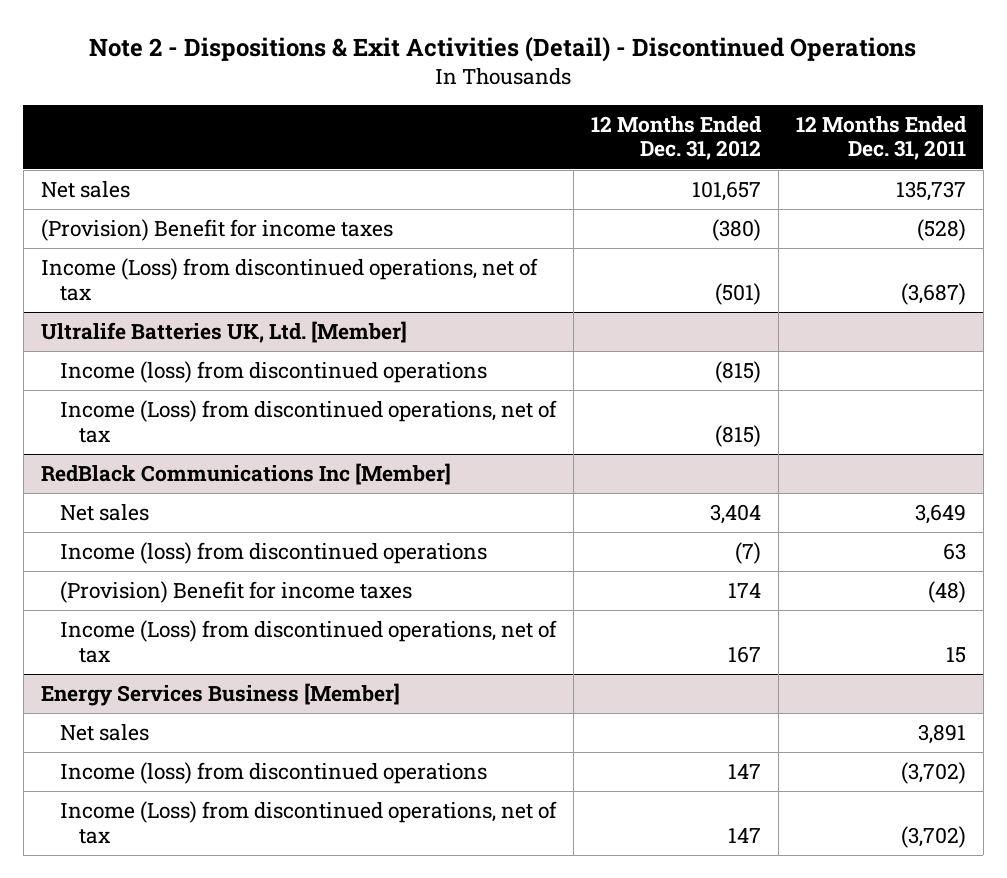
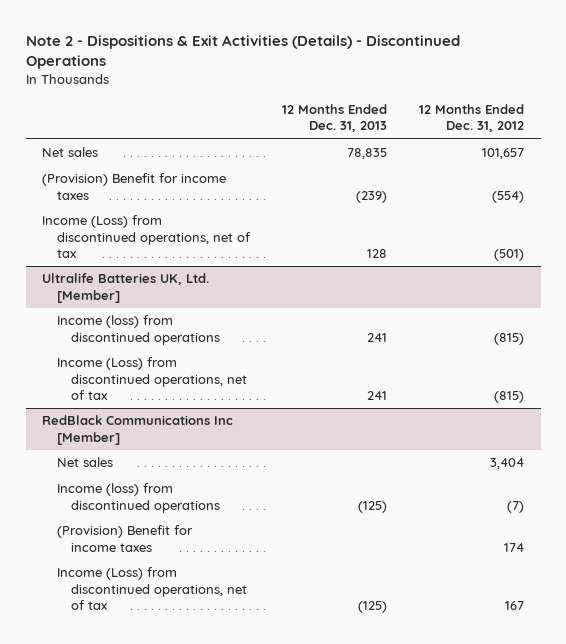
[89,36,917,62] Note 2 - Dispositions & Exit Activities (Detail) - Discontinued Operations -> [25,34,460,70] Note 2 - Dispositions & Exit Activities (Details) - Discontinued Operations
[795,115,967,161] 12 Months Ended Dec. 31, 2011 -> none
none -> [281,104,387,133] 12 Months Ended Dec. 31, 2013
[711,219,761,242] (380) -> [492,190,525,203] (554)
[40,683,400,707] Energy Services Business [Member] -> none
[59,724,149,742] Net sales -> none
[59,762,487,785] Income (loss) from discontinued operations -> none
[59,801,557,844] Income (Loss) from discontinued operations, net of tax -> none

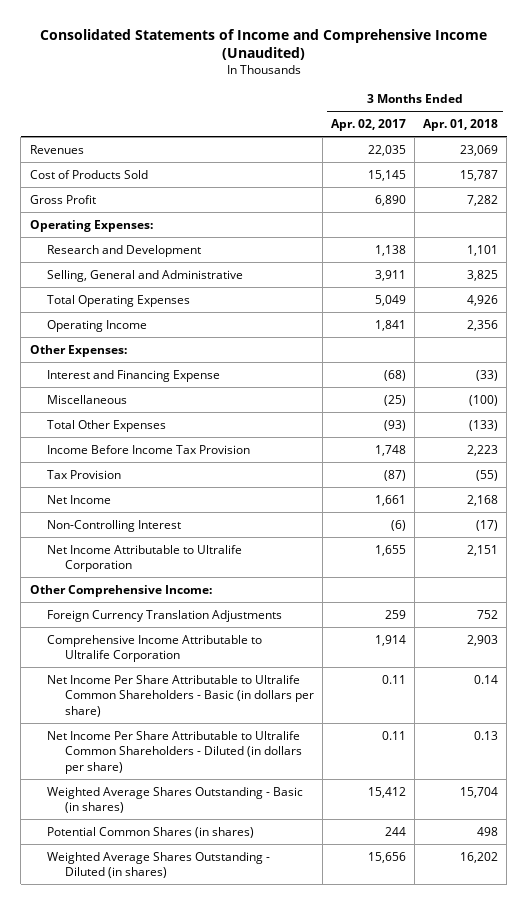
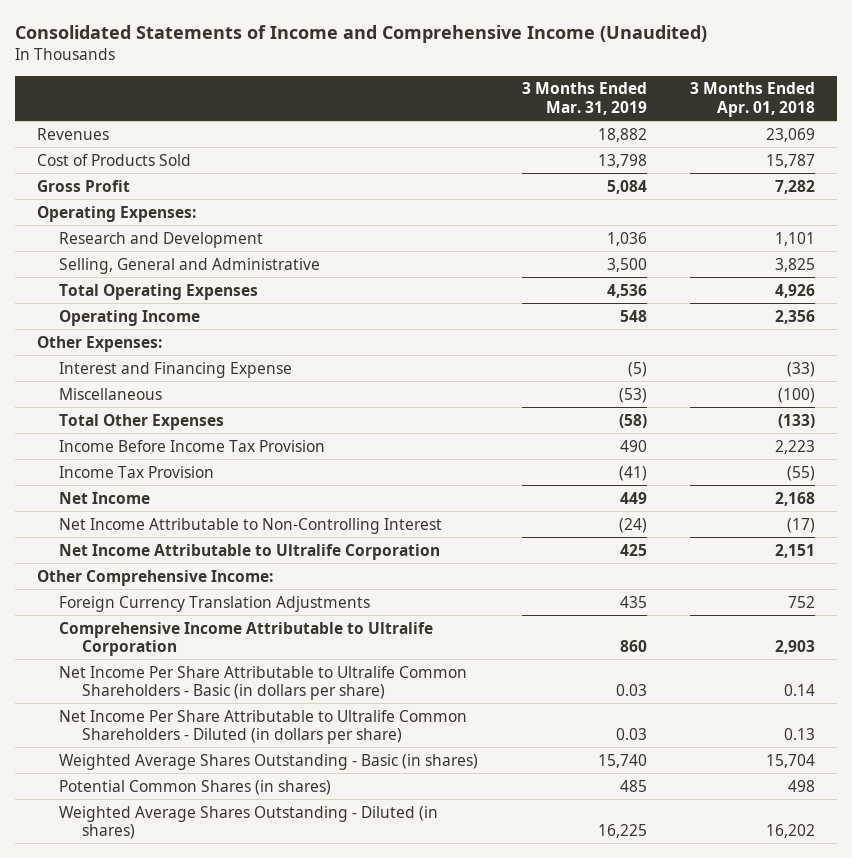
[331,119,407,132] Apr. 02, 2017 -> none
none -> [521,82,647,115] 3 Months Ended Mar. 31, 2019
[47,469,122,479] Tax Provision -> [59,465,215,478] Income Tax Provision
[47,519,182,532] Non-Controlling Interest -> [59,517,443,534] Net Income Attributable to Non-Controlling Interest

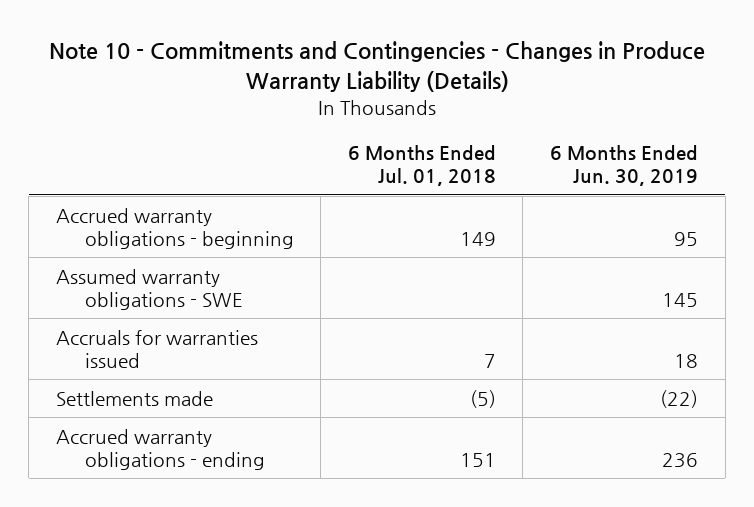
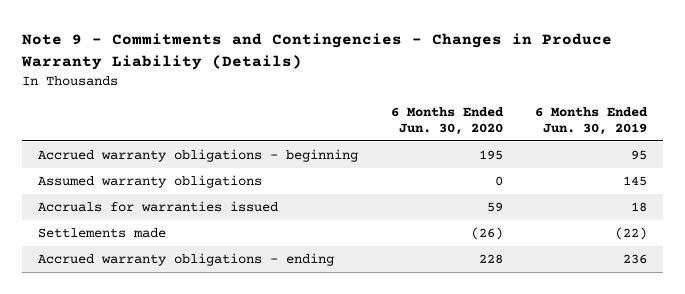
[48,41,705,93] Note 10 - Commitments and Contingencies - Changes in Produce Warranty Liability (Details) -> [21,33,613,70] Note 9 - Commitments and Contingencies - Changes in Produce Warranty Liability (Details)
[347,145,496,187] 6 Months Ended Jul. 01, 2018 -> none
none -> [390,106,504,136] 6 Months Ended Jun. 30, 2020
[55,268,243,310] Assumed warranty obligations - SWE -> [38,174,263,188] Assumed warranty obligations

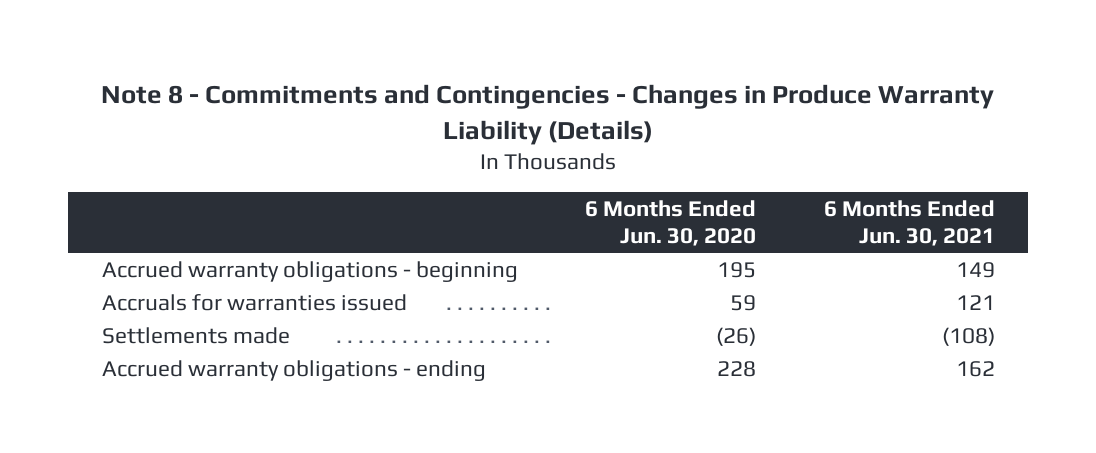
[21,33,613,70] Note 9 - Commitments and Contingencies - Changes in Produce Warranty Liability (Details) -> [101,84,995,145] Note 8 - Commitments and Contingencies - Changes in Produce Warranty Liability (Details)
[534,106,648,136] 6 Months Ended Jun. 30, 2019 -> none
none -> [823,200,995,247] 6 Months Ended Jun. 30, 2021
[38,174,263,188] Assumed warranty obligations -> none

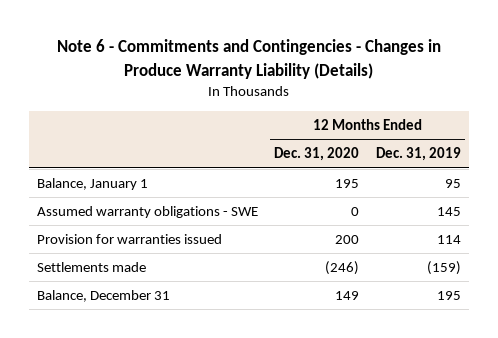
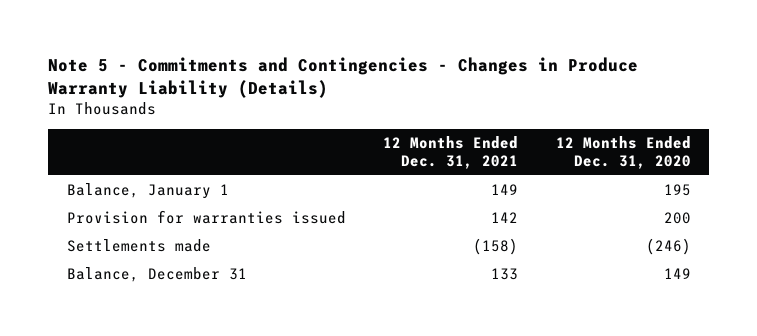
[56,39,441,79] Note 6 - Commitments and Contingencies - Changes in Produce Warranty Liability (Details) -> [48,57,639,99] Note 5 - Commitments and Contingencies - Changes in Produce Warranty Liability (Details)
[375,147,461,162] Dec. 31, 2019 -> none
none -> [383,135,519,170] 12 Months Ended Dec. 31, 2021
[37,206,259,219] Assumed warranty obligations - SWE -> none

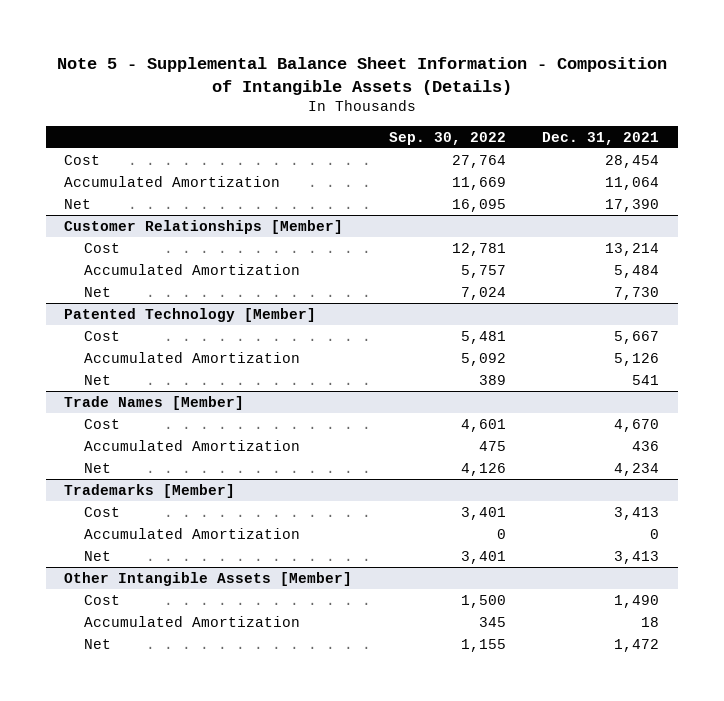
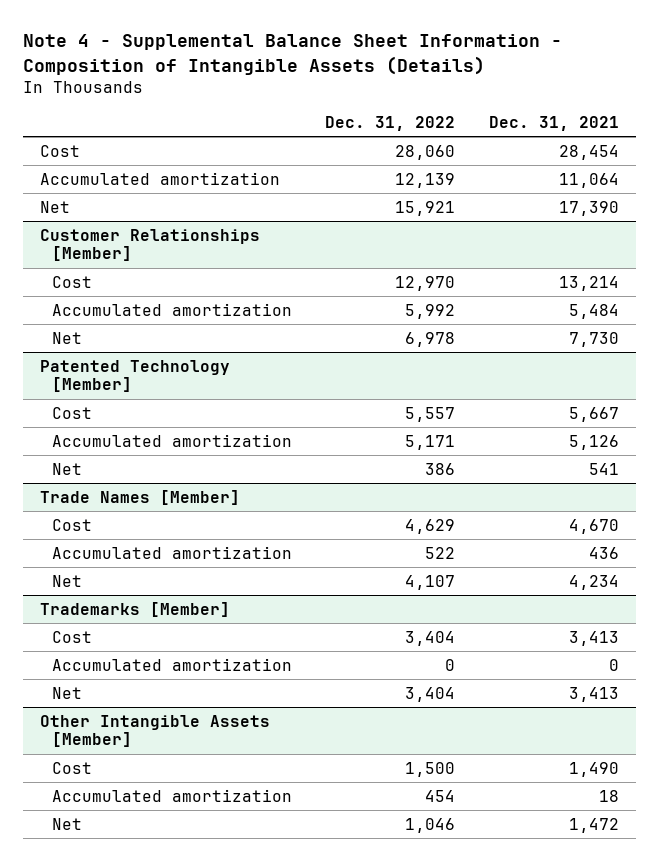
[56,56,667,95] Note 5 - Supplemental Balance Sheet Information - Composition of Intangible Assets (Details) -> [23,34,563,75] Note 4 - Supplemental Balance Sheet Information - Composition of Intangible Assets (Details)
[388,131,506,145] Sep. 30, 2022 -> none
none -> [325,115,456,131] Dec. 31, 2022
[64,175,281,187] Accumulated Amortization -> [40,171,281,185] Accumulated amortization
[83,263,300,275] Accumulated Amortization -> [51,302,292,316] Accumulated amortization
[83,351,300,363] Accumulated Amortization -> [51,433,292,447] Accumulated amortization
[83,439,300,451] Accumulated Amortization -> [51,545,292,559] Accumulated amortization
[83,527,300,539] Accumulated Amortization -> [51,657,292,671] Accumulated amortization
[83,615,300,627] Accumulated Amortization -> [51,788,292,802] Accumulated amortization

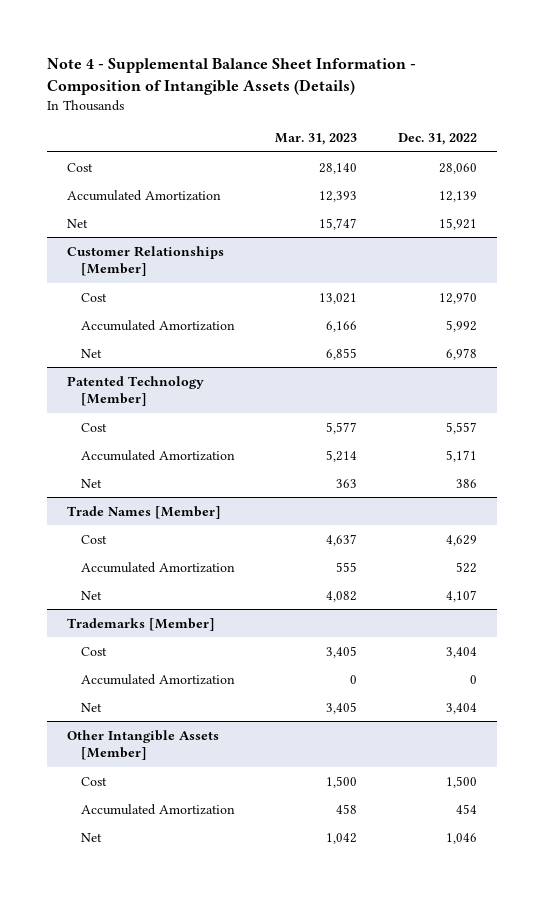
[489,115,620,131] Dec. 31, 2021 -> none
none -> [275,133,358,146] Mar. 31, 2023
[40,171,281,185] Accumulated amortization -> [67,189,222,201] Accumulated Amortization
[51,302,292,316] Accumulated amortization -> [81,319,236,331] Accumulated Amortization
[51,433,292,447] Accumulated amortization -> [81,449,236,461] Accumulated Amortization
[51,545,292,559] Accumulated amortization -> [81,561,236,573] Accumulated Amortization
[51,657,292,671] Accumulated amortization -> [81,673,236,685] Accumulated Amortization
[51,788,292,802] Accumulated amortization -> [81,803,236,815] Accumulated Amortization

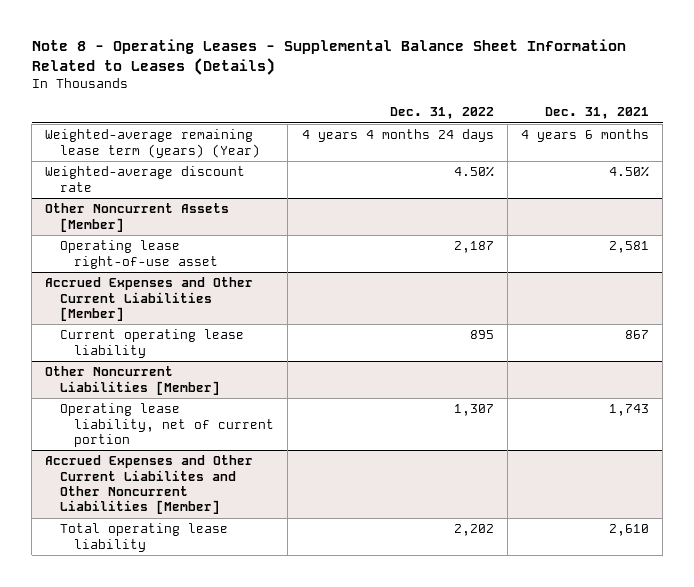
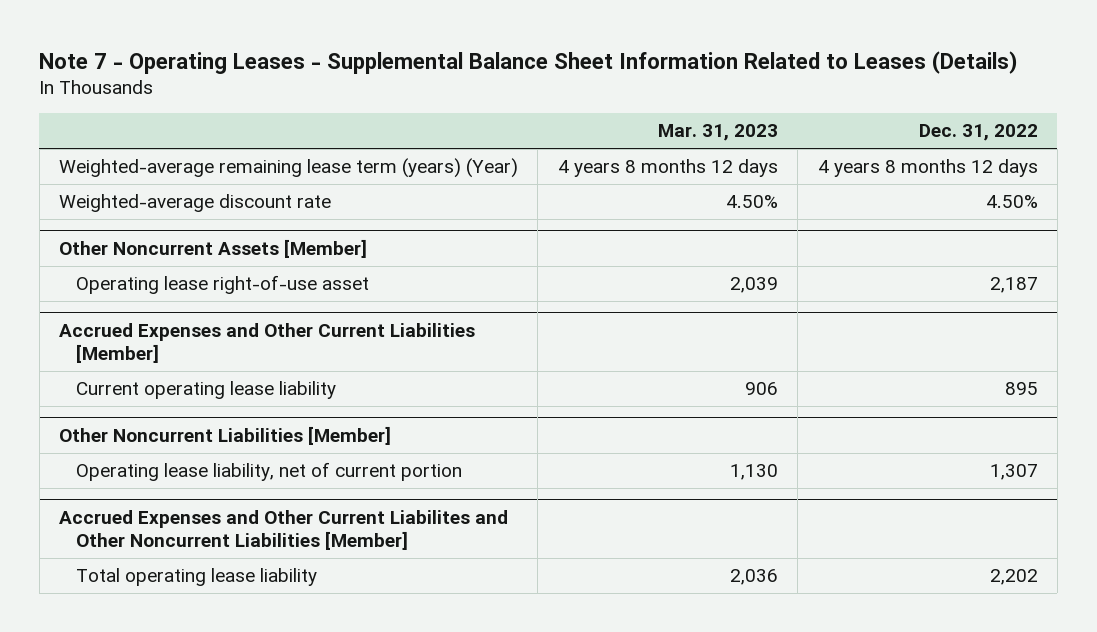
[31,39,626,76] Note 8 - Operating Leases - Supplemental Balance Sheet Information Related to Leases (Details) -> [39,50,1019,74] Note 7 - Operating Leases - Supplemental Balance Sheet Information Related to Leases (Details)
[544,107,649,120] Dec. 31, 2021 -> none
none -> [657,124,778,142] Mar. 31, 2023
[301,129,494,143] 4 years 4 months 24 days -> [817,159,1038,178] 4 years 8 months 12 days

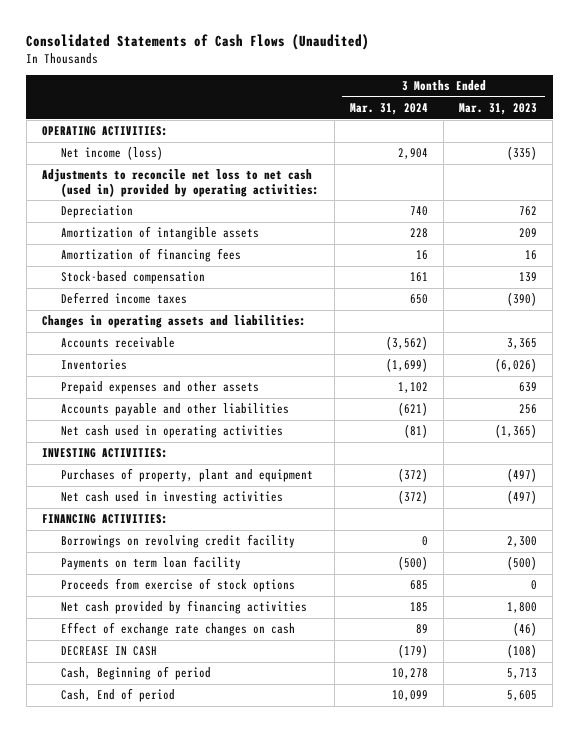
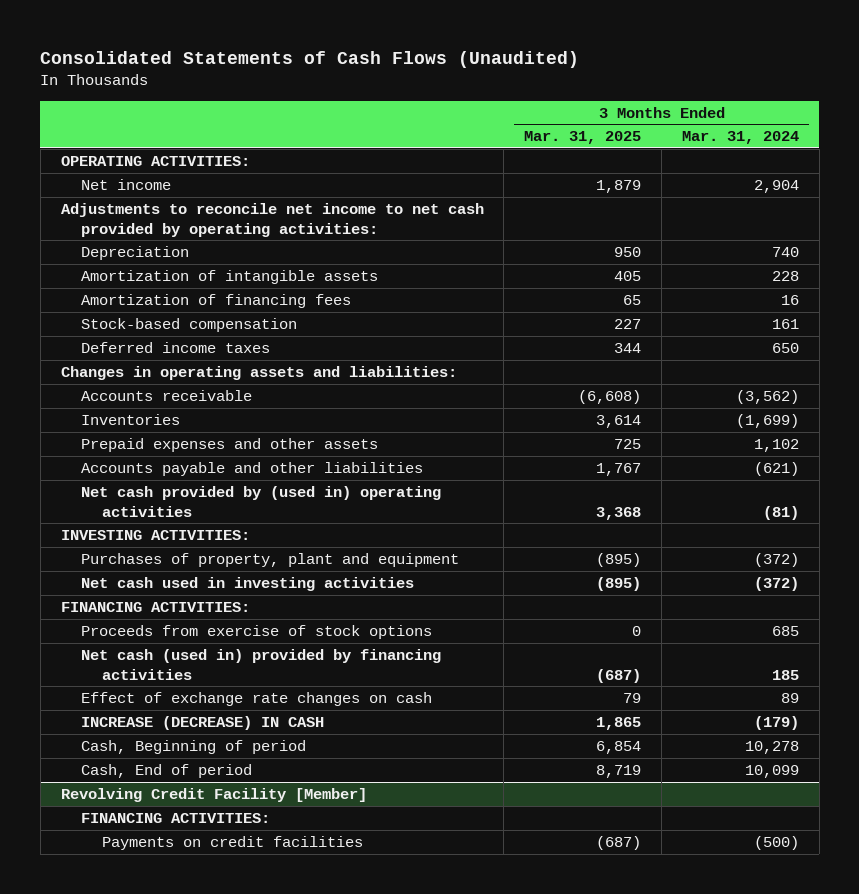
[459,103,538,116] Mar. 31, 2023 -> none
none -> [524,131,642,145] Mar. 31, 2025
[60,146,163,161] Net income (loss) -> [81,178,172,190] Net income
[41,169,319,197] Adjustments to reconcile net loss to net cash (used in) provided by operating activities: -> [60,202,484,237] Adjustments to reconcile net income to net cash provided by operating activities:
[60,425,283,439] Net cash used in operating activities -> [81,485,442,517] Net cash provided by (used in) operating activities
[60,534,295,549] Borrowings on revolving credit facility -> none
[60,556,241,571] Payments on term loan facility -> none
[60,600,307,615] Net cash provided by financing activities -> [81,648,442,680] Net cash (used in) provided by financing activities
[60,646,157,657] DECREASE IN CASH -> [81,715,325,730] INCREASE (DECREASE) IN CASH
none -> [60,787,367,802] Revolving Credit Facility [Member]
none -> [81,812,271,823] FINANCING ACTIVITIES:
none -> [101,835,363,850] Payments on credit facilities

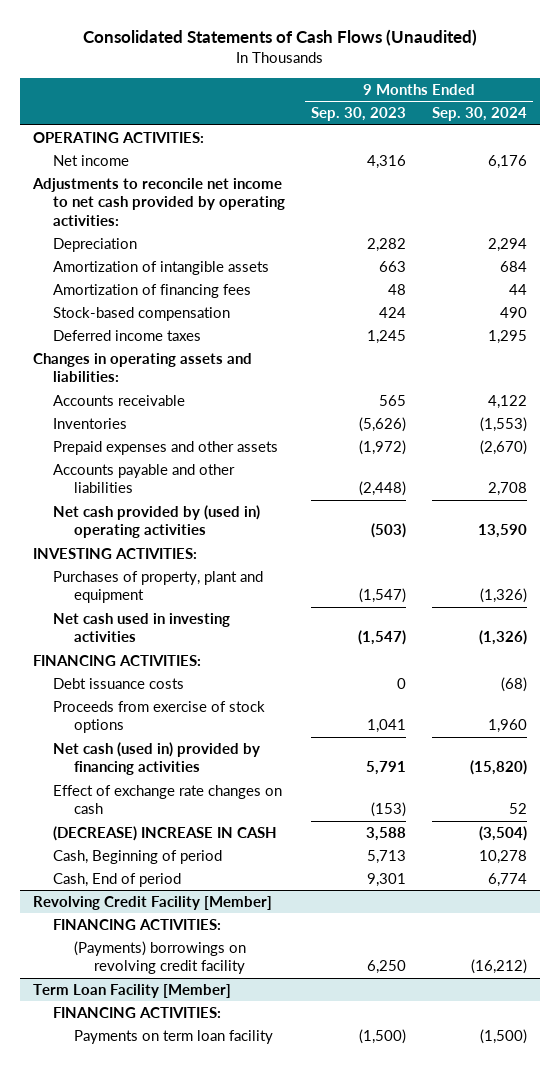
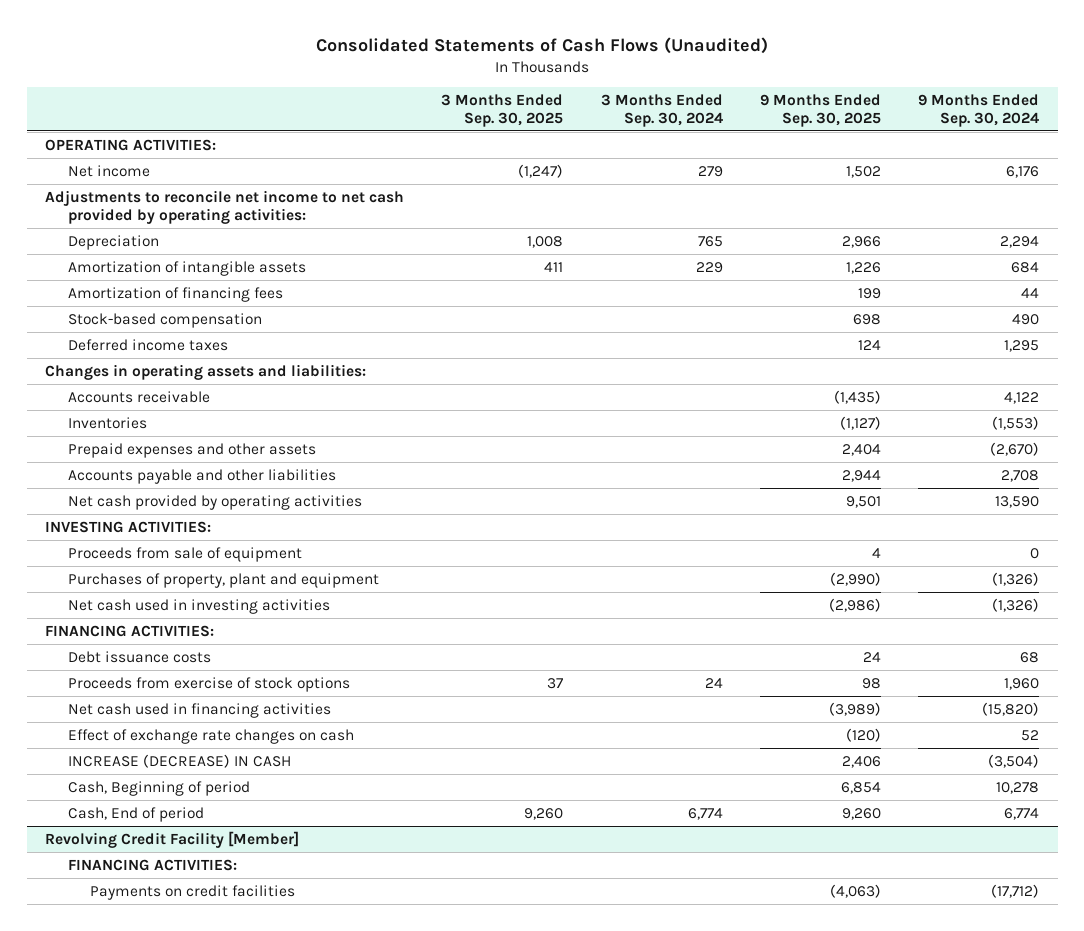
[311,107,407,122] Sep. 30, 2023 -> none
none -> [441,93,564,127] 3 Months Ended Sep. 30, 2025
none -> [600,93,723,127] 3 Months Ended Sep. 30, 2024
none -> [759,93,881,127] 9 Months Ended Sep. 30, 2025
[53,504,261,539] Net cash provided by (used in) operating activities -> [67,494,362,510] Net cash provided by operating activities
none -> [67,546,302,562] Proceeds from sale of equipment
[500,676,527,692] (68) -> [1020,651,1040,663] 68
[53,741,261,776] Net cash (used in) provided by financing activities -> [67,702,331,718] Net cash used in financing activities
[53,825,278,841] (DECREASE) INCREASE IN CASH -> [67,753,291,768] INCREASE (DECREASE) IN CASH
[32,983,231,998] Term Loan Facility [Member] -> none
[53,1006,222,1018] FINANCING ACTIVITIES: -> none
[73,1029,273,1044] Payments on term loan facility -> none
[73,940,246,975] (Payments) borrowings on revolving credit facility -> [90,884,296,900] Payments on credit facilities
[470,959,527,975] (16,212) -> [991,883,1040,898] (17,712)

